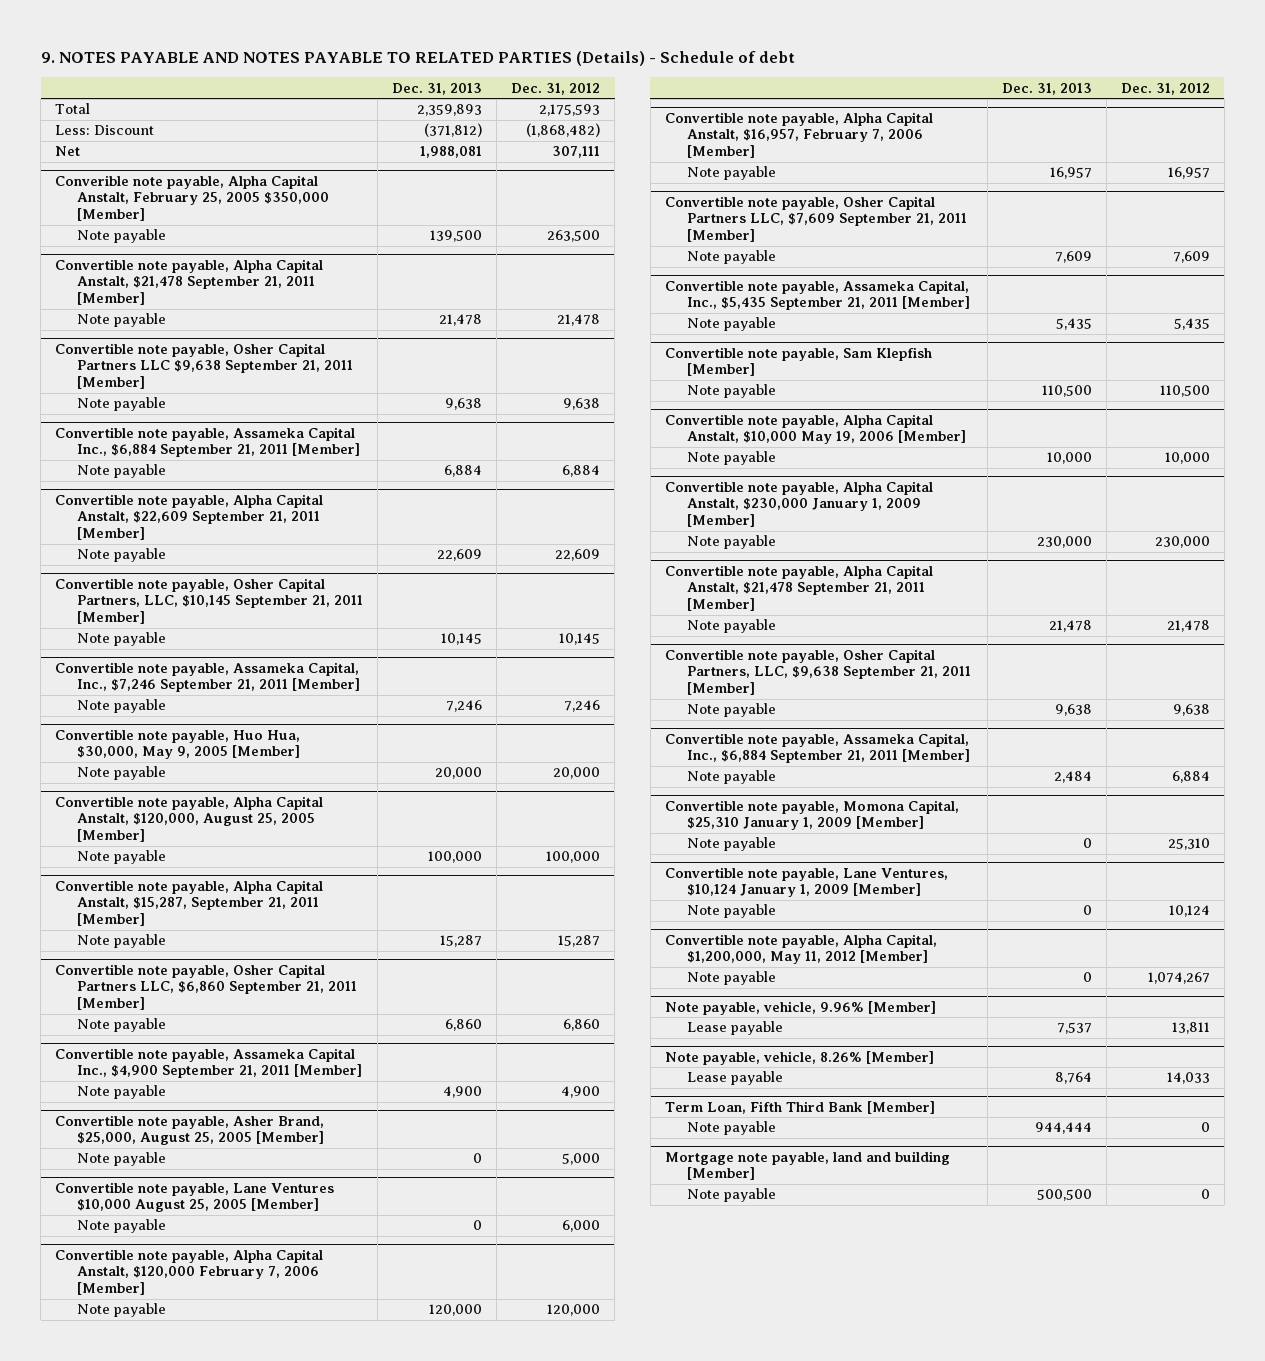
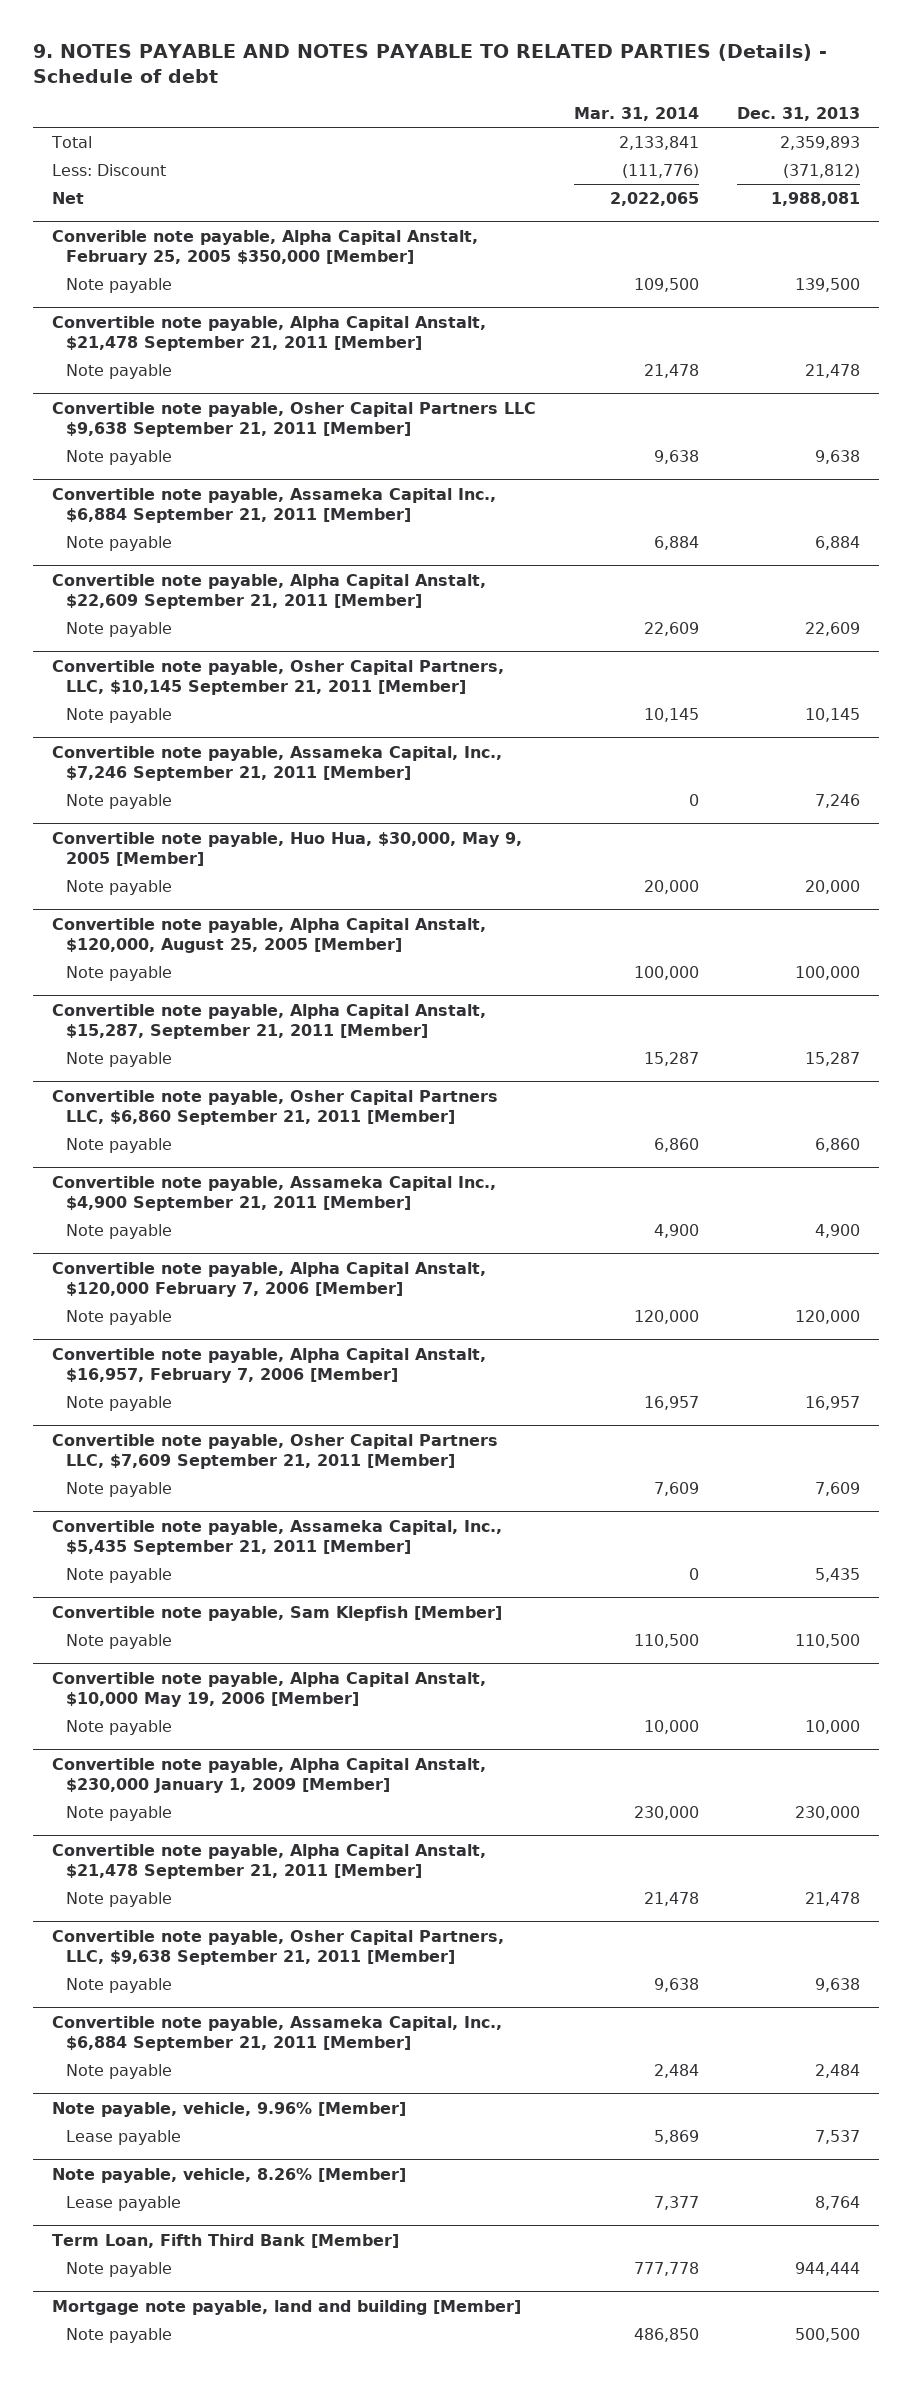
[511,82,601,95] Dec. 31, 2012 -> none
none -> [573,107,699,122] Mar. 31, 2014
[55,1114,325,1146] Convertible note payable, Asher Brand, $25,000, August 25, 2005 [Member] -> none
[77,1152,167,1167] Note payable -> none
[55,1181,335,1213] Convertible note payable, Lane Ventures $10,000 August 25, 2005 [Member] -> none
[77,1219,167,1234] Note payable -> none
[664,799,959,831] Convertible note payable, Momona Capital, $25,310 January 1, 2009 [Member] -> none
[686,837,776,852] Note payable -> none
[664,866,948,898] Convertible note payable, Lane Ventures, $10,124 January 1, 2009 [Member] -> none
[686,904,776,919] Note payable -> none
[664,933,937,965] Convertible note payable, Alpha Capital, $1,200,000, May 11, 2012 [Member] -> none
[686,971,776,986] Note payable -> none

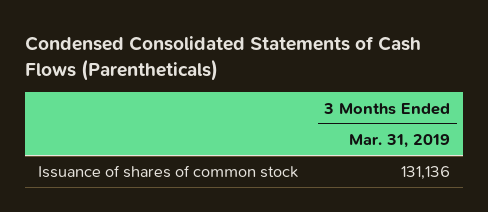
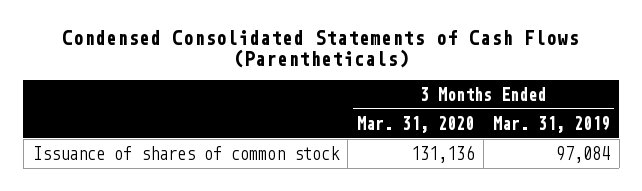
none -> [357,115,475,133] Mar. 31, 2020
[401,166,451,181] 131,136 -> [555,145,610,163] 97,084

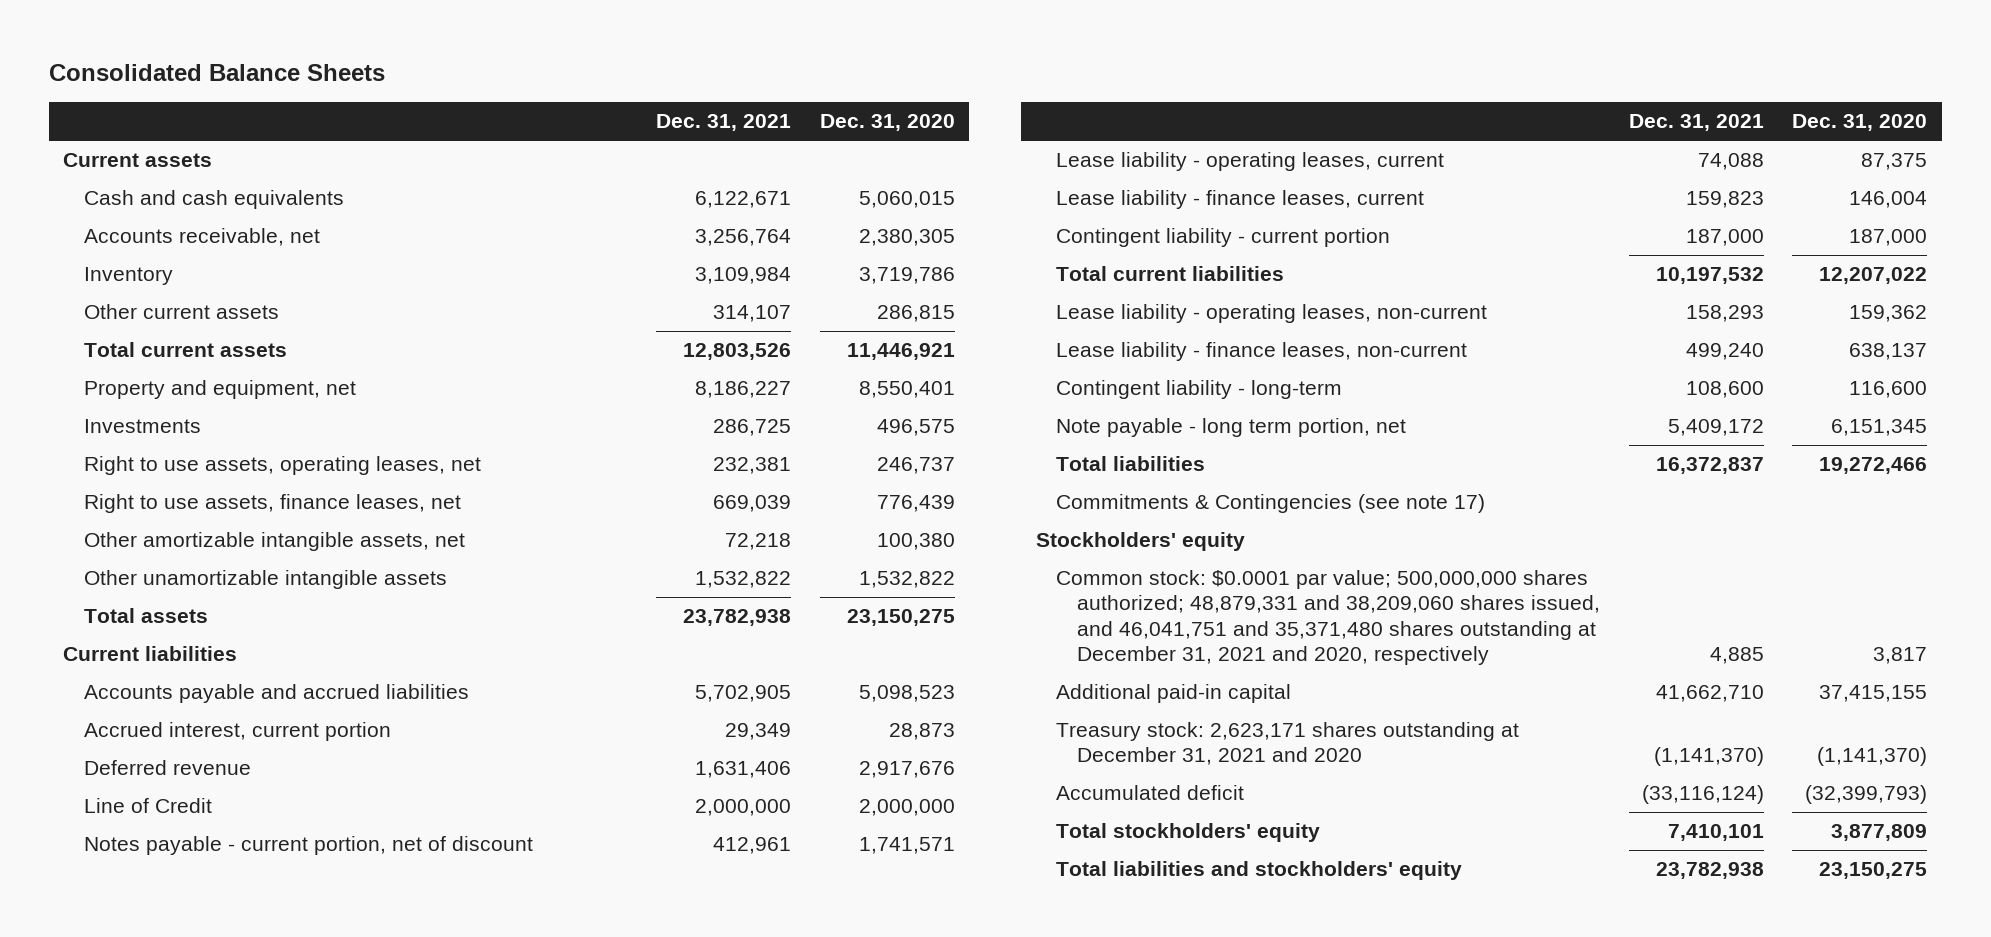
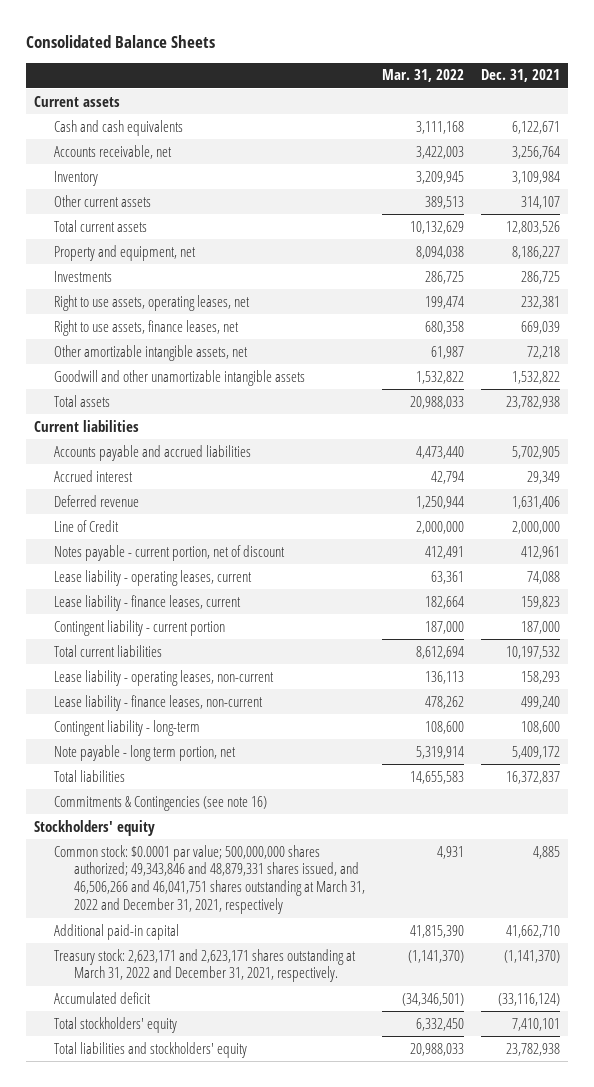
[820,114,956,132] Dec. 31, 2020 -> none
none -> [381,69,464,83] Mar. 31, 2022
[84,570,448,590] Other unamortizable intangible assets -> [53,369,305,386] Goodwill and other unamortizable intangible assets
[84,722,392,742] Accrued interest, current portion -> [53,469,133,482] Accrued interest
[1056,494,1486,514] Commitments & Contingencies (see note 17) -> [53,795,267,811] Commitments & Contingencies (see note 16)
[1056,570,1600,665] Common stock: $0.0001 par value; 500,000,000 shares authorized; 48,879,331 and 38,209,060 shares issued, and 46,041,751 and 35,371,480 shares outstanding at December 31, 2021 and 2020, respectively -> [53,844,365,915] Common stock: $0.0001 par value; 500,000,000 shares authorized; 49,343,846 and 48,879,331 shares issued, and 46,506,266 and 46,041,751 shares outstanding at March 31, 2022 and December 31, 2021, respectively
[1056,722,1520,766] Treasury stock: 2,623,171 shares outstanding at December 31, 2021 and 2020 -> [53,948,356,983] Treasury stock: 2,623,171 and 2,623,171 shares outstanding at March 31, 2022 and December 31, 2021, respectively.

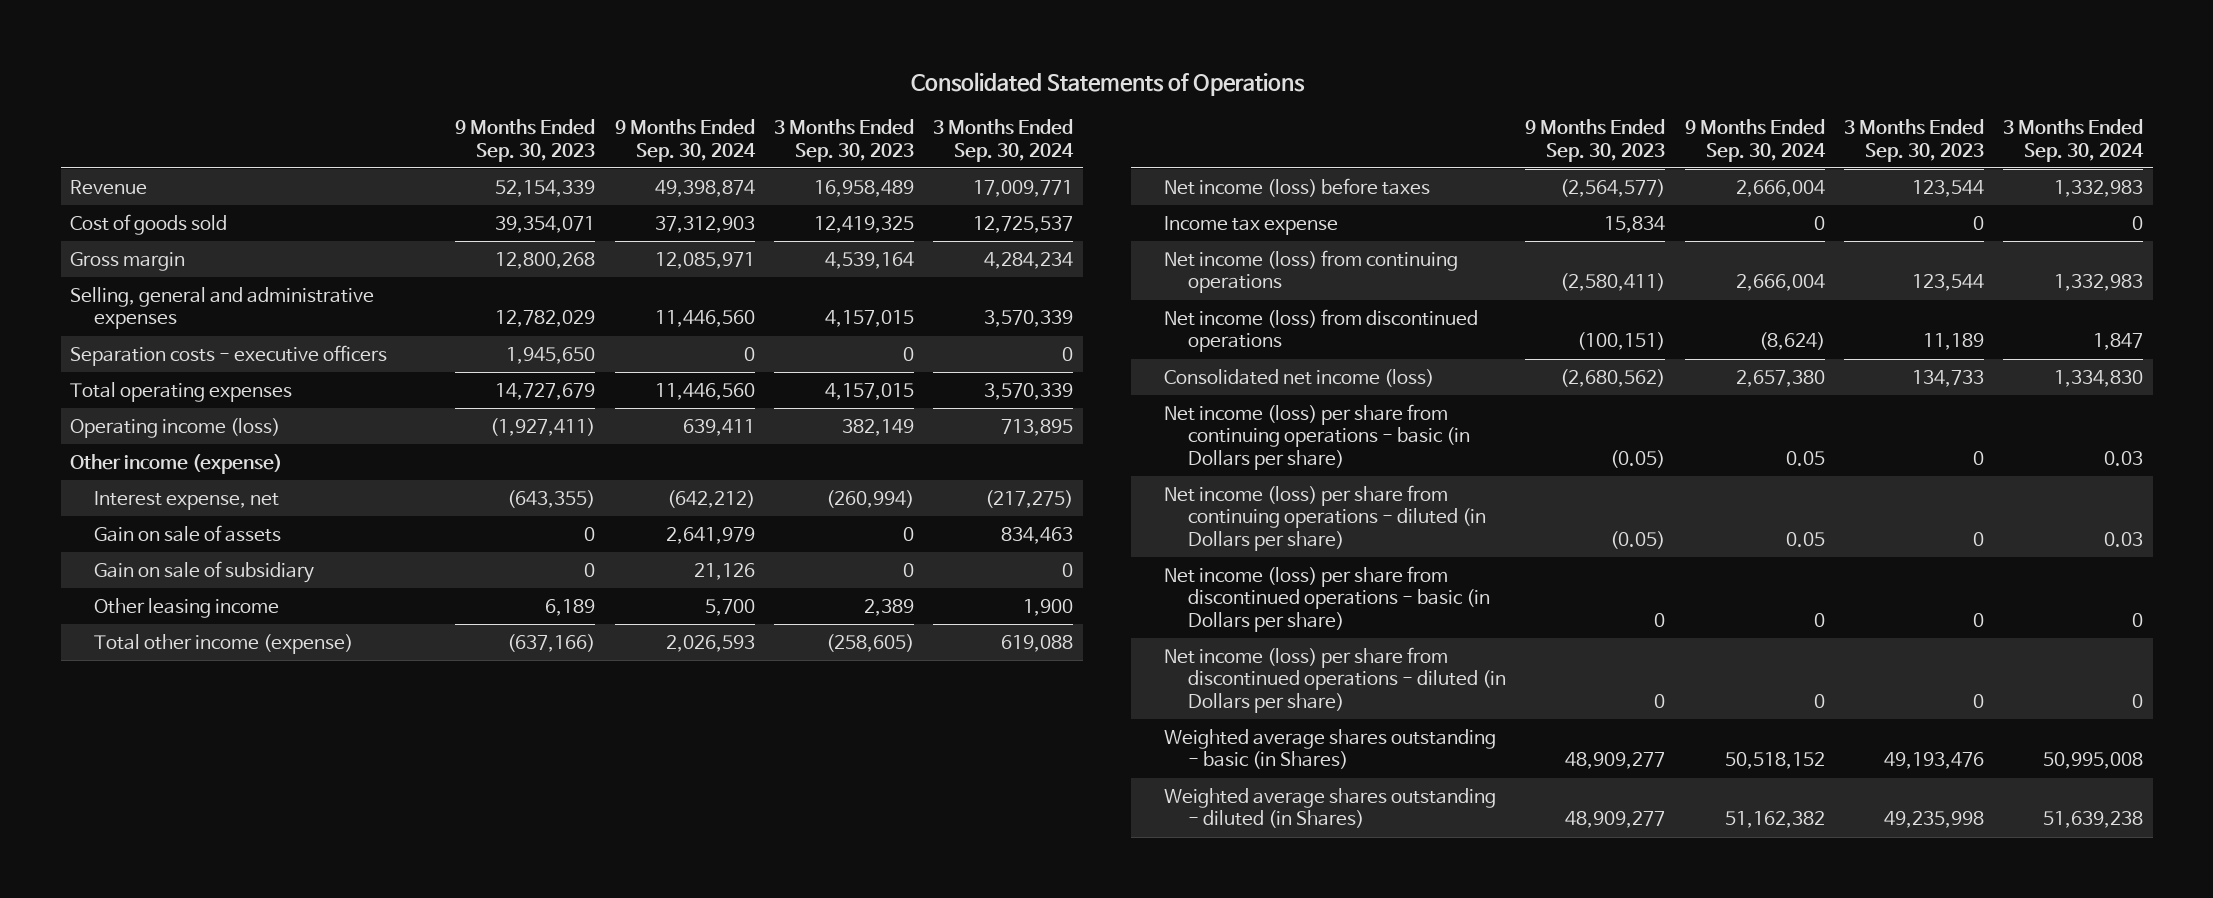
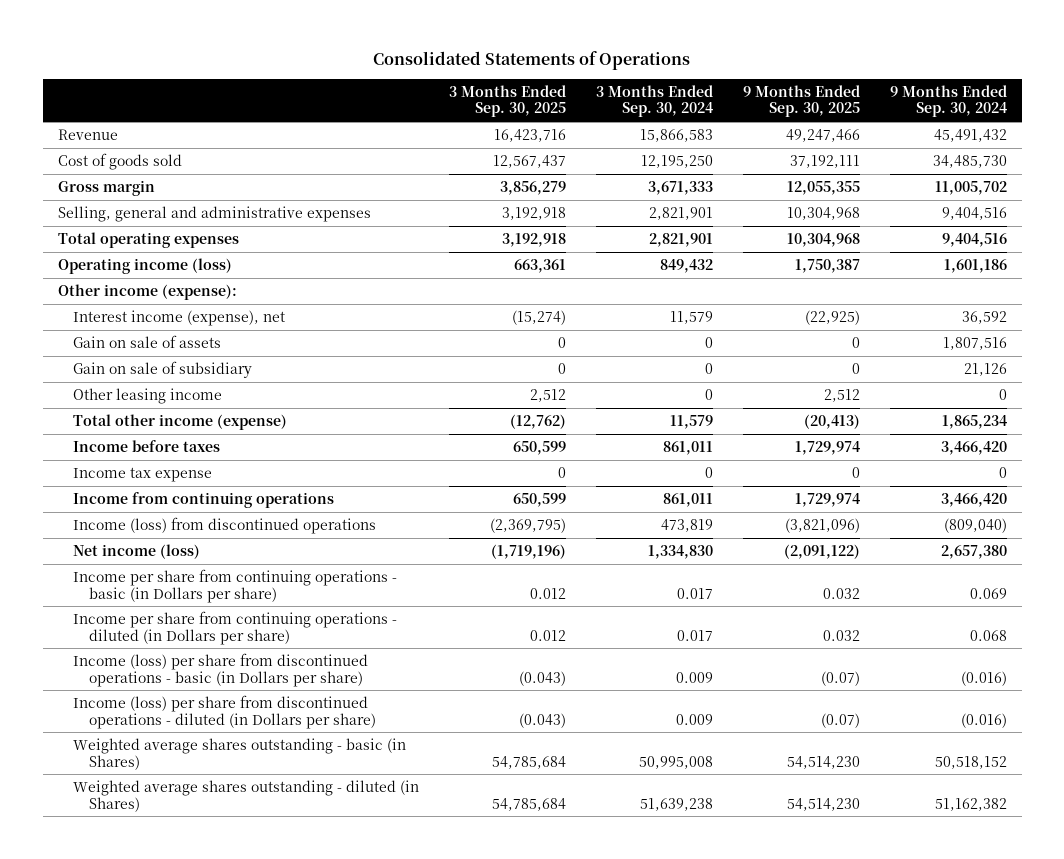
[455,119,596,162] 9 Months Ended Sep. 30, 2023 -> none
[773,119,914,162] 3 Months Ended Sep. 30, 2023 -> none
none -> [449,84,567,118] 3 Months Ended Sep. 30, 2025
none -> [742,84,860,118] 9 Months Ended Sep. 30, 2025
[70,344,388,366] Separation costs - executive officers -> none
[654,179,755,197] 49,398,874 -> [933,129,1007,143] 45,491,432
[973,179,1074,197] 17,009,771 -> [639,129,713,143] 15,866,583
[654,215,755,233] 37,312,903 -> [932,155,1007,169] 34,485,730
[973,215,1074,233] 12,725,537 -> [640,155,713,169] 12,195,250
[654,251,755,269] 12,085,971 -> [934,181,1007,196] 11,005,702
[984,251,1074,269] 4,284,234 -> [647,181,713,196] 3,671,333
[654,310,755,328] 11,446,560 -> [941,207,1007,221] 9,404,516
[984,310,1074,328] 3,570,339 -> [648,207,713,221] 2,821,901
[654,382,755,400] 11,446,560 -> [941,233,1007,248] 9,404,516
[984,382,1074,400] 3,570,339 -> [648,233,713,248] 2,821,901
[682,418,755,436] 639,411 -> [943,259,1007,274] 1,601,186
[1001,418,1074,436] 713,895 -> [659,259,713,274] 849,432
[70,453,283,474] Other income (expense) -> [57,284,237,301] Other income (expense):
[94,490,280,510] Interest expense, net -> [73,310,286,327] Interest income (expense), net
[666,489,755,508] (642,212) -> [961,311,1007,325] 36,592
[985,489,1074,508] (217,275) -> [669,311,713,325] 11,579
[665,526,755,544] 2,641,979 -> [942,337,1007,351] 1,807,516
[1001,526,1074,544] 834,463 -> [704,337,713,349] 0
[704,598,755,616] 5,700 -> [998,389,1007,401] 0
[1023,598,1074,616] 1,900 -> [704,389,713,401] 0
[665,634,755,652] 2,026,593 -> [941,415,1007,430] 1,865,234
[1001,634,1074,652] 619,088 -> [669,415,713,430] 11,579
[1164,177,1431,197] Net income (loss) before taxes -> [73,440,221,453] Income before taxes
[1735,179,1825,197] 2,666,004 -> [940,441,1007,456] 3,466,420
[2054,179,2144,197] 1,332,983 -> [662,441,713,456] 861,011
[1164,249,1459,294] Net income (loss) from continuing operations -> [73,492,335,509] Income from continuing operations
[1735,274,1825,292] 2,666,004 -> [940,493,1007,508] 3,466,420
[2054,274,2144,292] 1,332,983 -> [662,493,713,508] 861,011
[1164,308,1479,353] Net income (loss) from discontinued operations -> [73,517,377,535] Income (loss) from discontinued operations
[1758,332,1825,351] (8,624) -> [943,518,1007,534] (809,040)
[2093,333,2144,351] 1,847 -> [660,519,713,533] 473,819
[1164,368,1435,387] Consolidated net income (loss) -> [73,544,201,560] Net income (loss)
[1164,403,1470,470] Net income (loss) per share from continuing operations - basic (in Dollars per share) -> [73,569,398,603] Income per share from continuing operations - basic (in Dollars per share)
[1785,450,1825,466] 0.05 -> [969,587,1007,599] 0.069
[2104,450,2144,466] 0.03 -> [676,587,713,599] 0.017
[1164,484,1486,551] Net income (loss) per share from continuing operations - diluted (in Dollars per share) -> [73,611,398,645] Income per share from continuing operations - diluted (in Dollars per share)
[1785,531,1825,547] 0.05 -> [969,629,1007,641] 0.068
[2104,531,2144,547] 0.03 -> [676,629,713,641] 0.017
[1164,565,1490,632] Net income (loss) per share from discontinued operations - basic (in Dollars per share) -> [73,653,369,687] Income (loss) per share from discontinued operations - basic (in Dollars per share)
[1813,612,1825,627] 0 -> [960,670,1007,686] (0.016)
[2132,612,2144,627] 0 -> [675,671,713,683] 0.009
[1164,646,1506,713] Net income (loss) per share from discontinued operations - diluted (in Dollars per share) -> [73,695,376,729] Income (loss) per share from discontinued operations - diluted (in Dollars per share)
[1813,693,1825,708] 0 -> [960,712,1007,728] (0.016)
[2132,693,2144,708] 0 -> [675,713,713,725] 0.009

